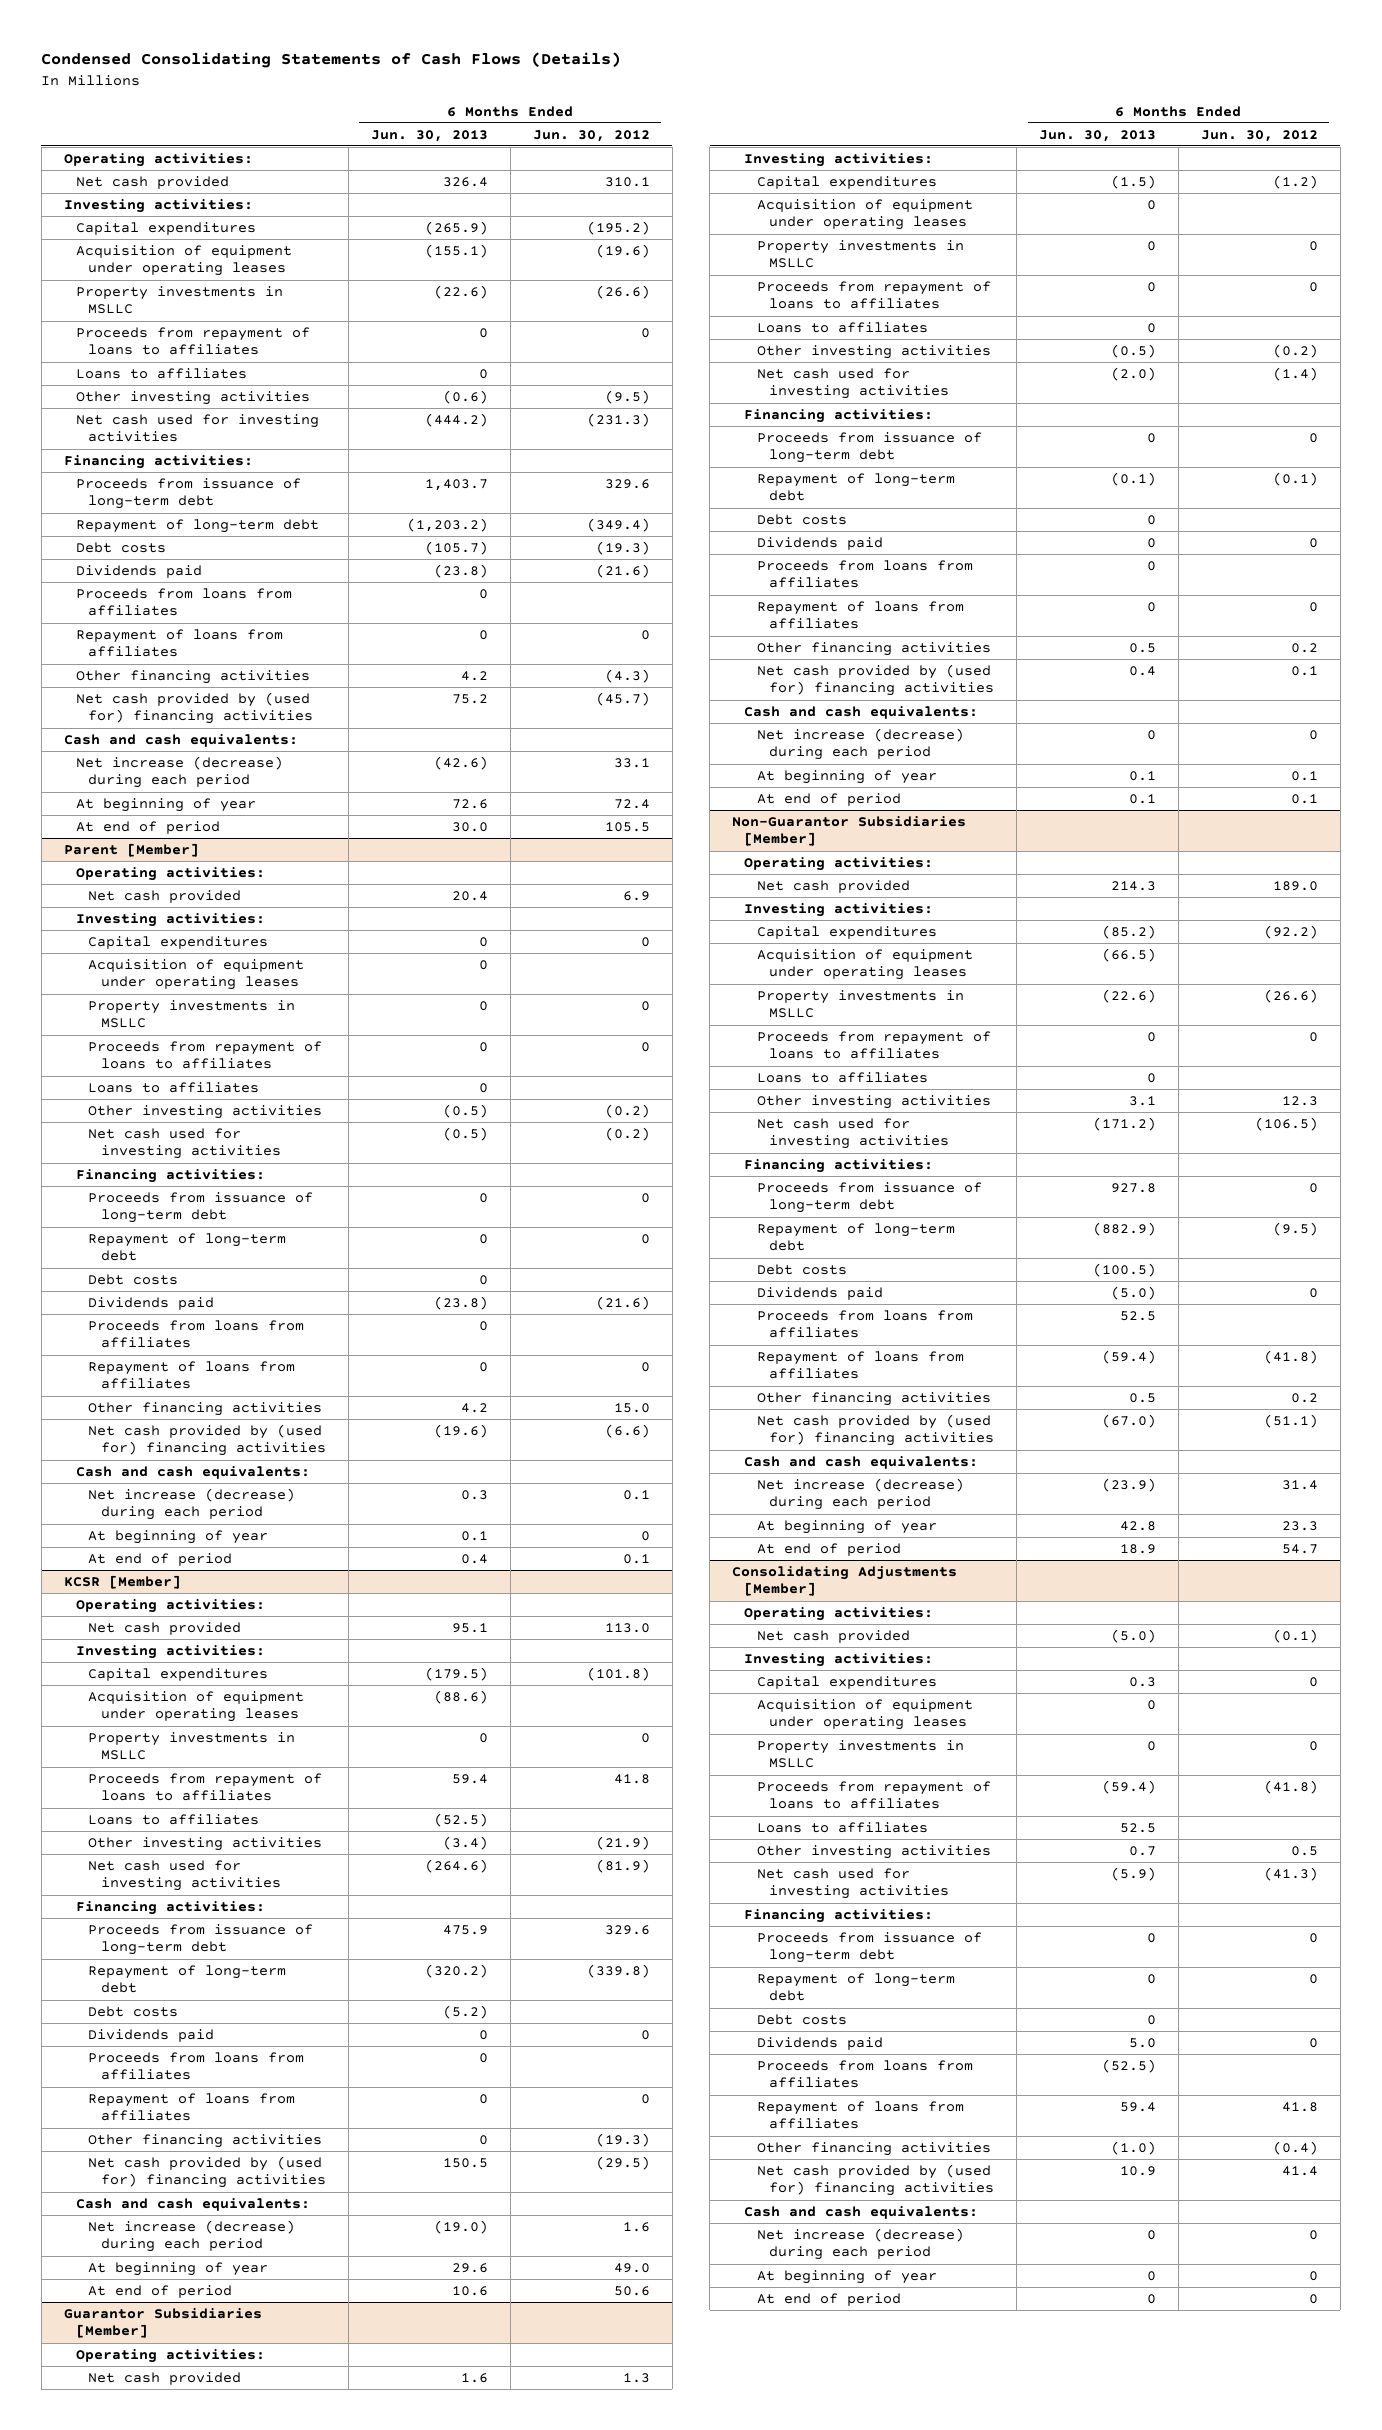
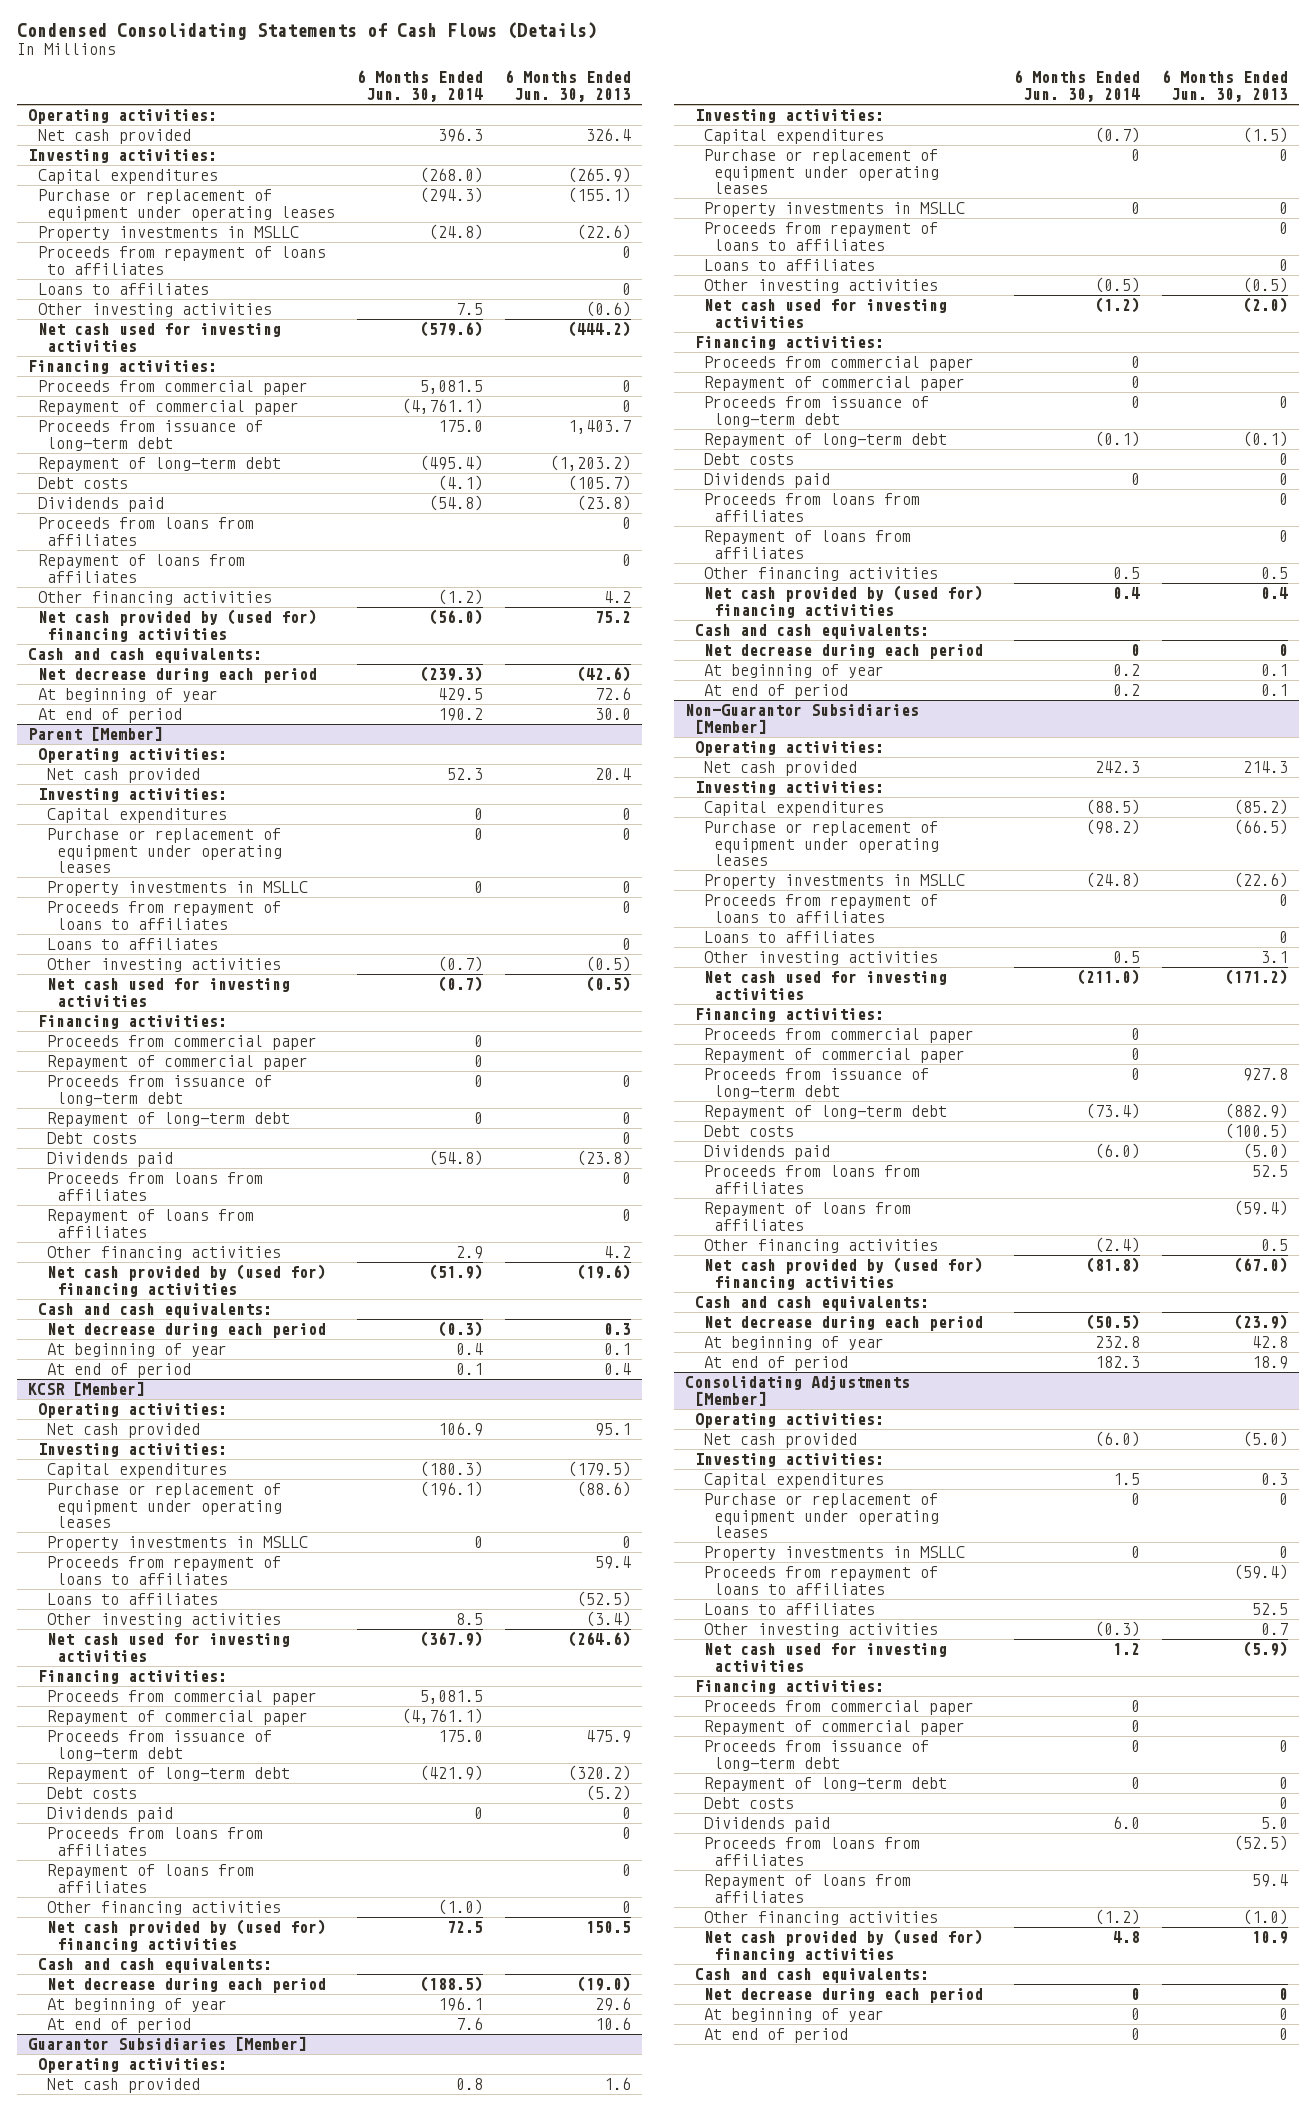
[532,129,650,142] Jun. 30, 2012 -> none
none -> [357,70,484,103] 6 Months Ended Jun. 30, 2014
[75,244,292,277] Acquisition of equipment under operating leases -> [37,188,336,221] Purchase or replacement of equipment under operating leases
none -> [37,379,308,395] Proceeds from commercial paper
none -> [37,399,299,415] Repayment of commercial paper
[75,755,283,789] Net increase (decrease) during each period -> [37,667,317,683] Net decrease during each period
[88,958,305,991] Acquisition of equipment under operating leases -> [47,827,282,874] Purchase or replacement of equipment under operating leases
none -> [47,1034,318,1050] Proceeds from commercial paper
none -> [47,1054,309,1070] Repayment of commercial paper
[88,1487,296,1521] Net increase (decrease) during each period -> [47,1322,327,1338] Net decrease during each period
[88,1690,305,1723] Acquisition of equipment under operating leases -> [47,1482,282,1529] Purchase or replacement of equipment under operating leases
none -> [47,1689,318,1705] Proceeds from commercial paper
none -> [47,1709,309,1725] Repayment of commercial paper
[88,2219,296,2253] Net increase (decrease) during each period -> [47,1977,327,1993] Net decrease during each period
[756,198,973,231] Acquisition of equipment under operating leases -> [704,148,939,195] Purchase or replacement of equipment under operating leases
none -> [704,355,975,371] Proceeds from commercial paper
none -> [704,375,966,391] Repayment of commercial paper
[756,727,964,761] Net increase (decrease) during each period -> [704,643,984,659] Net decrease during each period
[756,948,973,981] Acquisition of equipment under operating leases -> [704,820,939,867] Purchase or replacement of equipment under operating leases
none -> [704,1027,975,1043] Proceeds from commercial paper
none -> [704,1047,966,1063] Repayment of commercial paper
[756,1477,964,1511] Net increase (decrease) during each period -> [704,1315,984,1331] Net decrease during each period
[756,1698,973,1731] Acquisition of equipment under operating leases -> [704,1492,939,1539] Purchase or replacement of equipment under operating leases
none -> [704,1699,975,1715] Proceeds from commercial paper
none -> [704,1719,966,1735] Repayment of commercial paper
[756,2227,964,2261] Net increase (decrease) during each period -> [704,1987,984,2003] Net decrease during each period

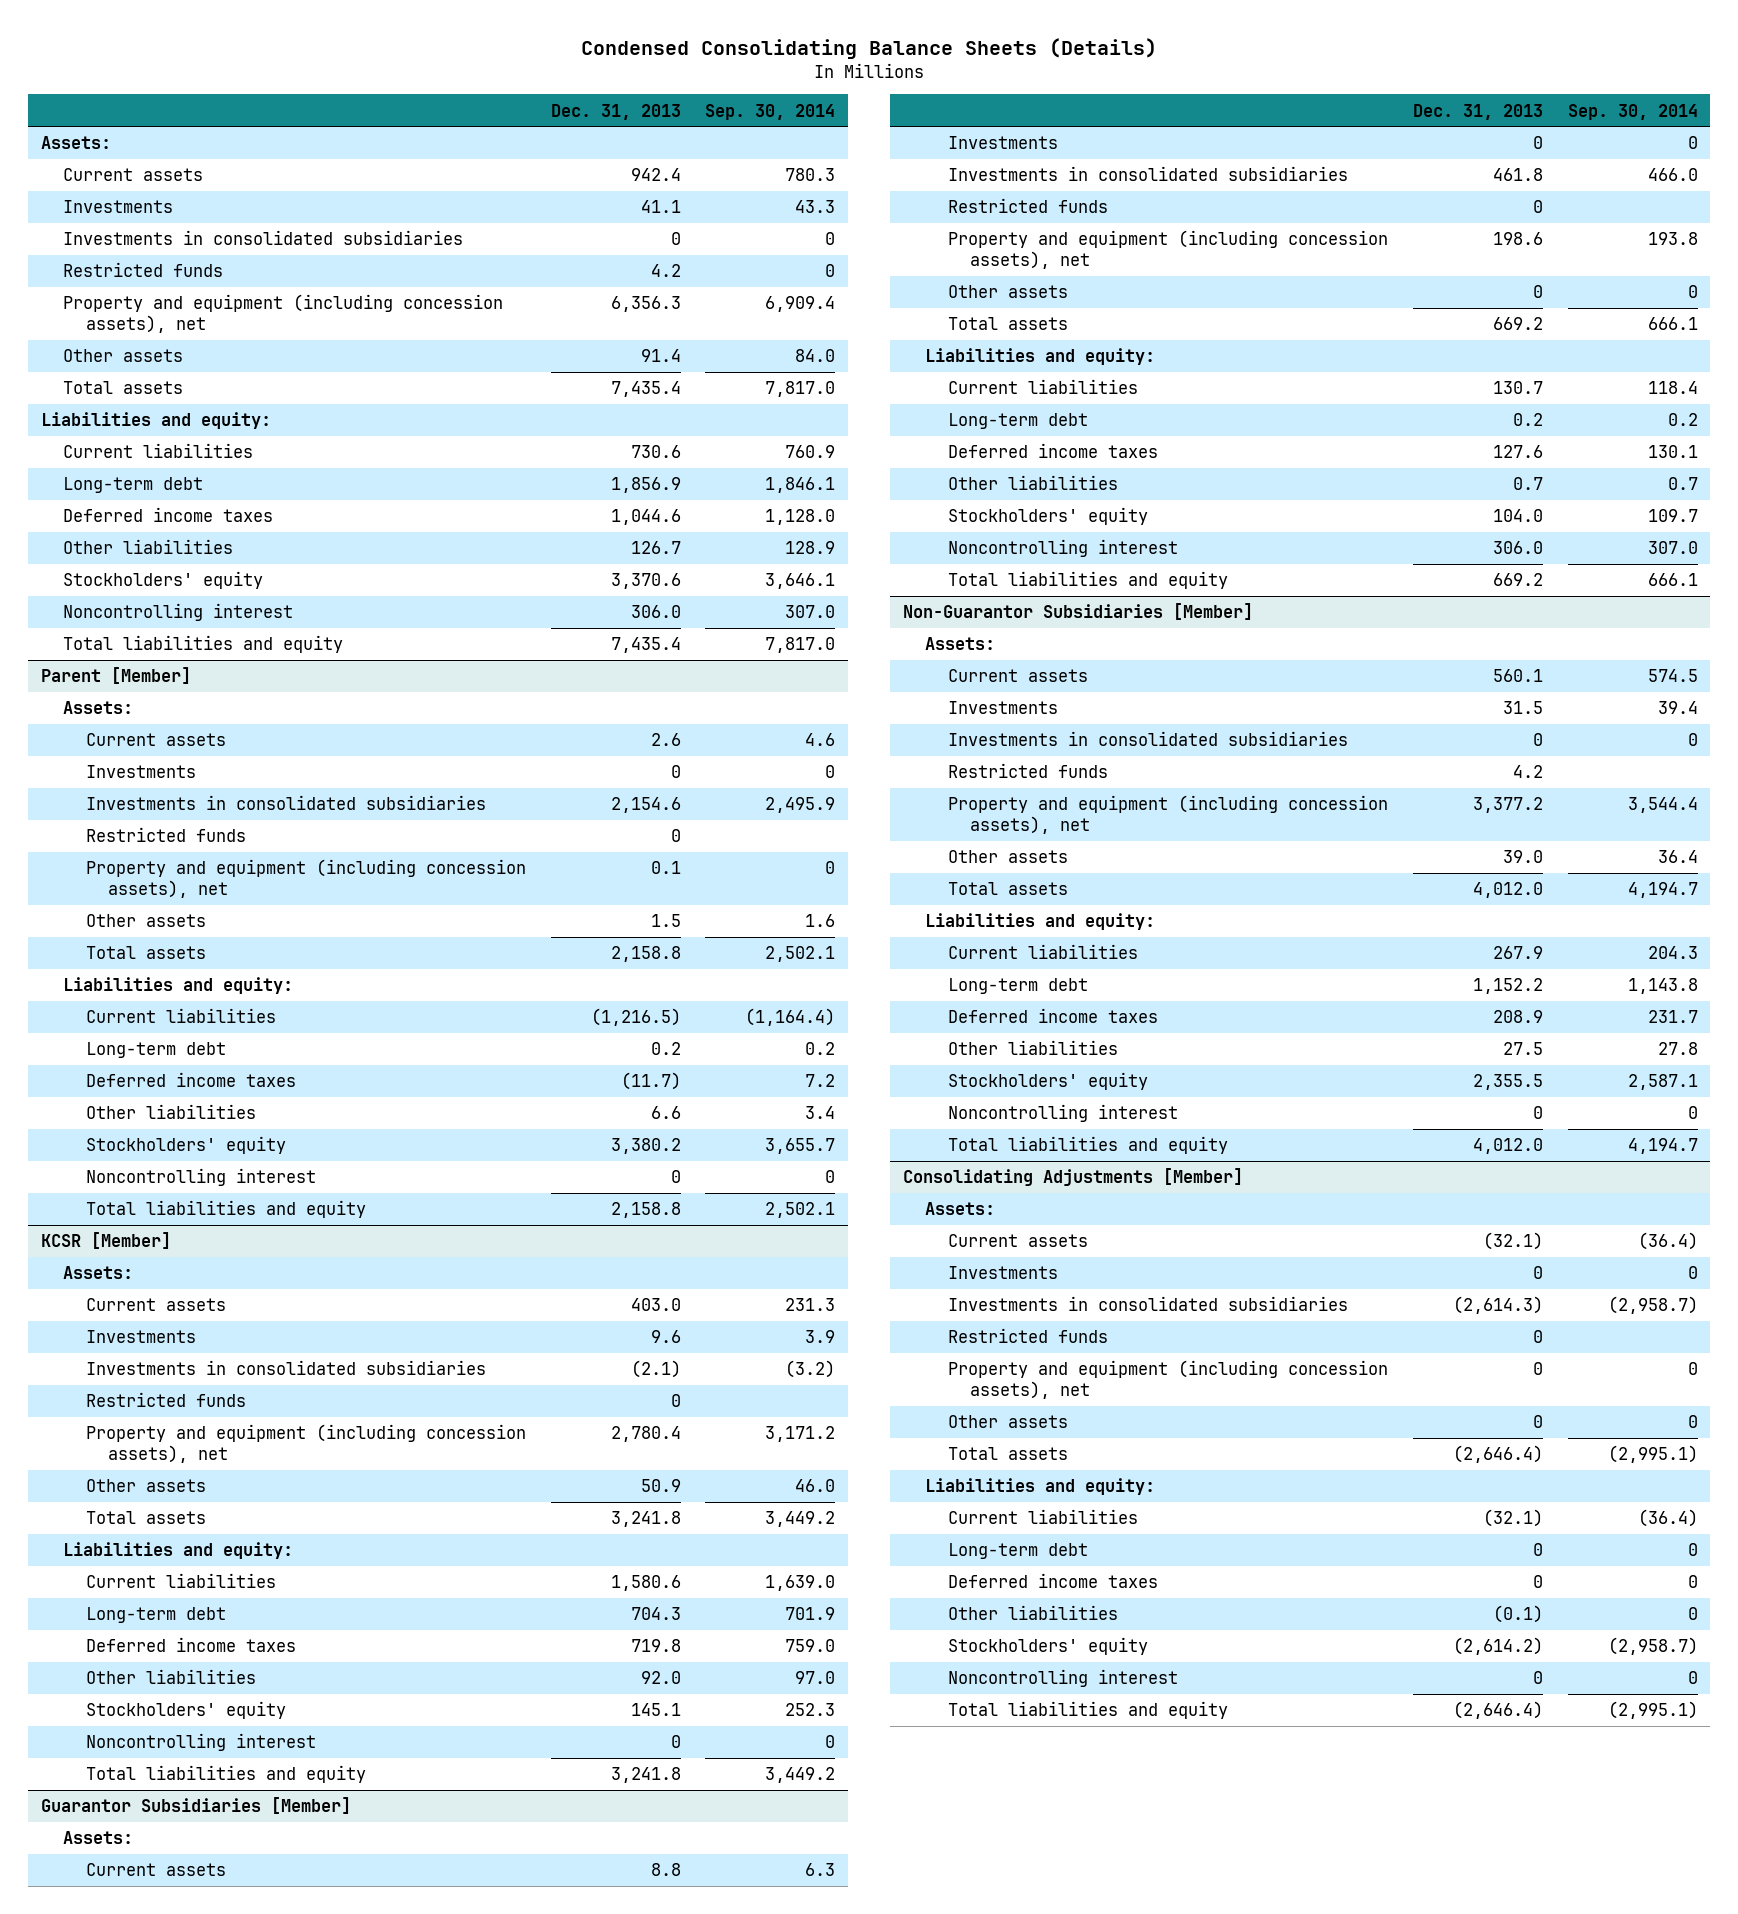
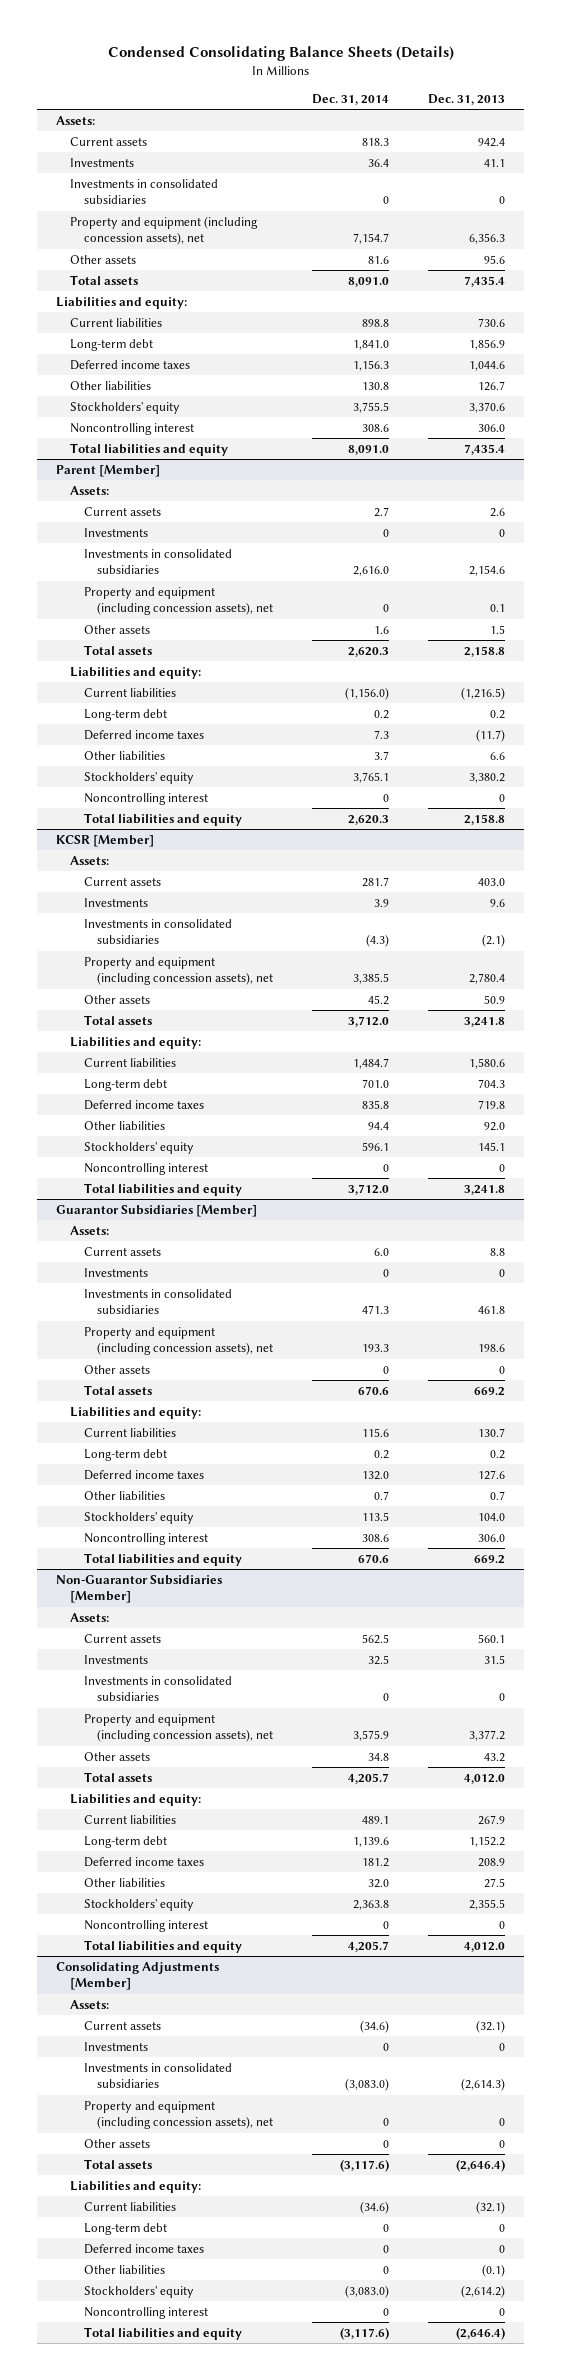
[705,103,836,120] Sep. 30, 2014 -> none
none -> [312,94,390,106] Dec. 31, 2014
[63,262,224,278] Restricted funds -> none
[640,349,681,363] 91.4 -> [484,254,506,264] 95.6
[85,827,246,843] Restricted funds -> none
[85,1392,246,1408] Restricted funds -> none
[947,198,1108,214] Restricted funds -> none
[947,763,1108,779] Restricted funds -> none
[1502,850,1543,864] 39.0 -> [484,1752,506,1762] 43.2
[947,1328,1108,1344] Restricted funds -> none

